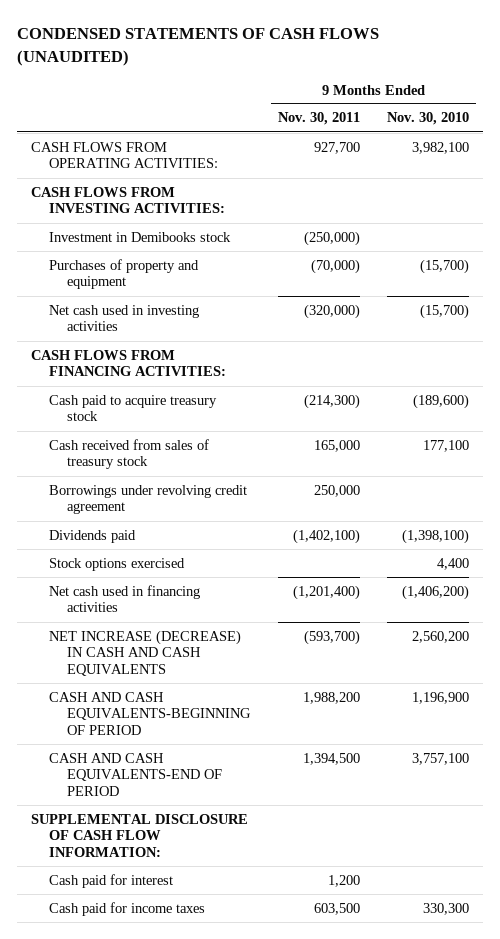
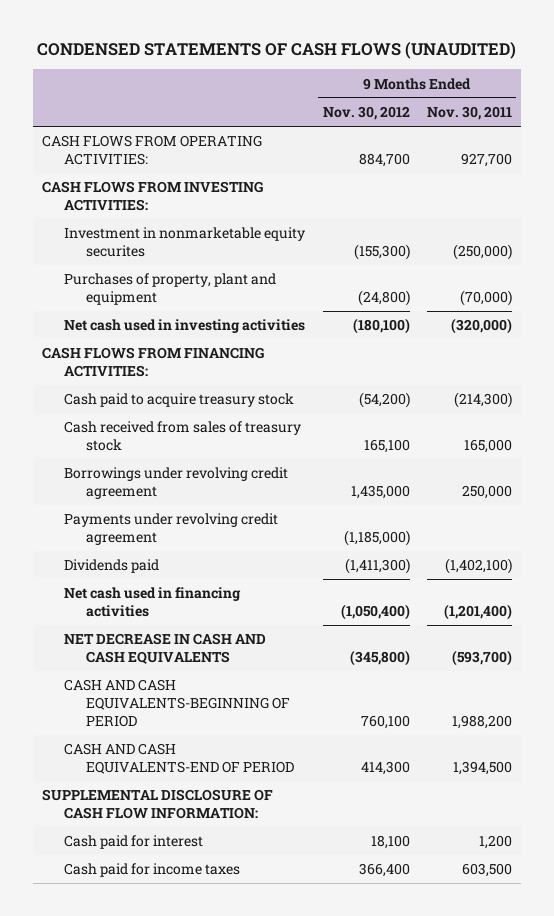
[387,112,470,126] Nov. 30, 2010 -> none
none -> [322,105,410,120] Nov. 30, 2012
[48,231,231,242] Investment in Demibooks stock -> [64,227,306,257] Investment in nonmarketable equity securites
[48,258,199,290] Purchases of property and equipment -> [64,273,277,305] Purchases of property, plant and equipment
none -> [64,513,279,545] Payments under revolving credit agreement
[48,557,185,571] Stock options exercised -> none
[48,629,241,677] NET INCREASE (DECREASE) IN CASH AND CASH EQUIVALENTS -> [64,633,267,664] NET DECREASE IN CASH AND CASH EQUIVALENTS

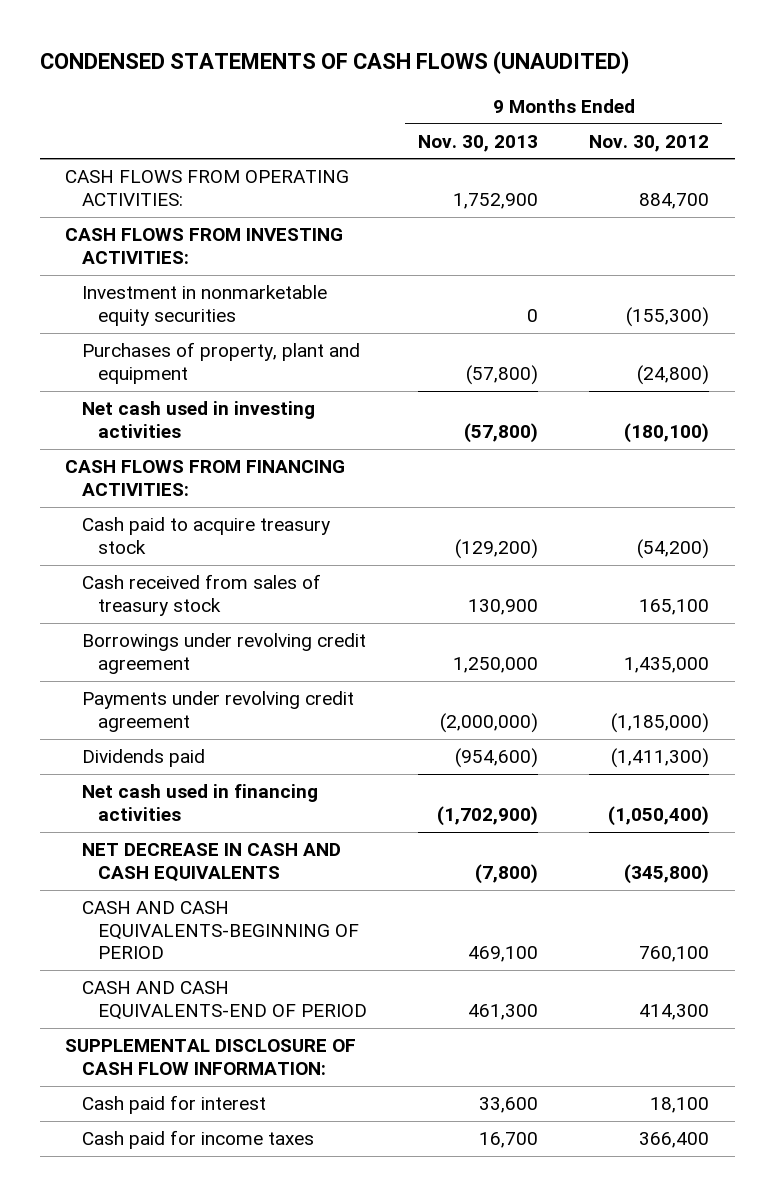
[427,105,513,120] Nov. 30, 2011 -> none
none -> [418,134,539,152] Nov. 30, 2013
[64,227,306,257] Investment in nonmarketable equity securites -> [81,285,327,326] Investment in nonmarketable equity securities

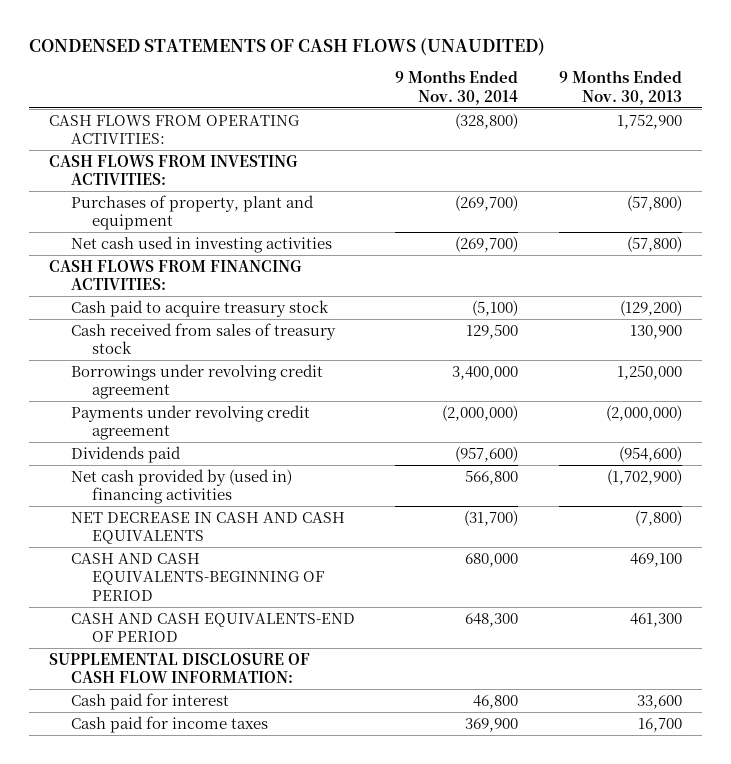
[589,134,710,152] Nov. 30, 2012 -> none
none -> [395,70,519,105] 9 Months Ended Nov. 30, 2014
[81,285,327,326] Investment in nonmarketable equity securities -> none
[81,784,318,821] Net cash used in financing activities -> [70,468,292,505] Net cash provided by (used in) financing activities

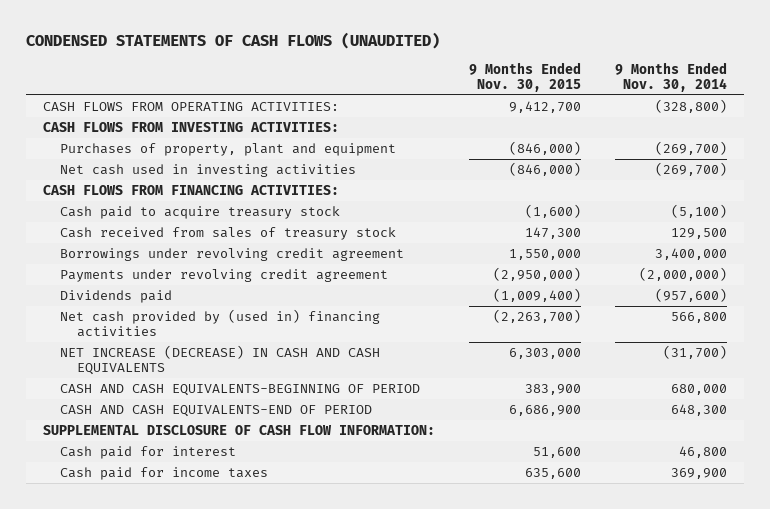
[558,70,682,105] 9 Months Ended Nov. 30, 2013 -> none
none -> [469,61,582,92] 9 Months Ended Nov. 30, 2015
[70,511,345,545] NET DECREASE IN CASH AND CASH EQUIVALENTS -> [59,344,380,376] NET INCREASE (DECREASE) IN CASH AND CASH EQUIVALENTS

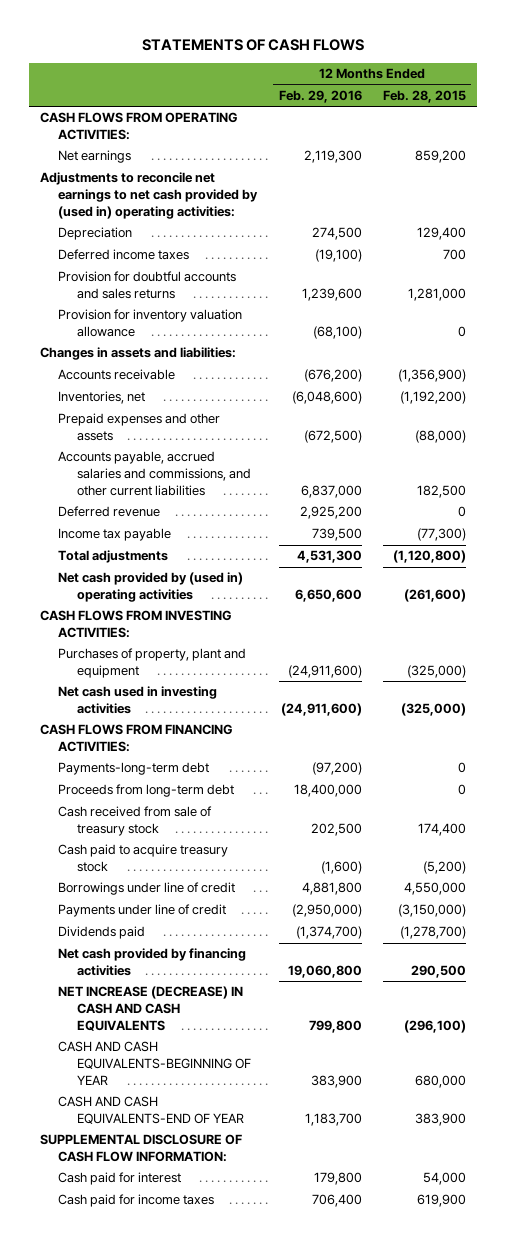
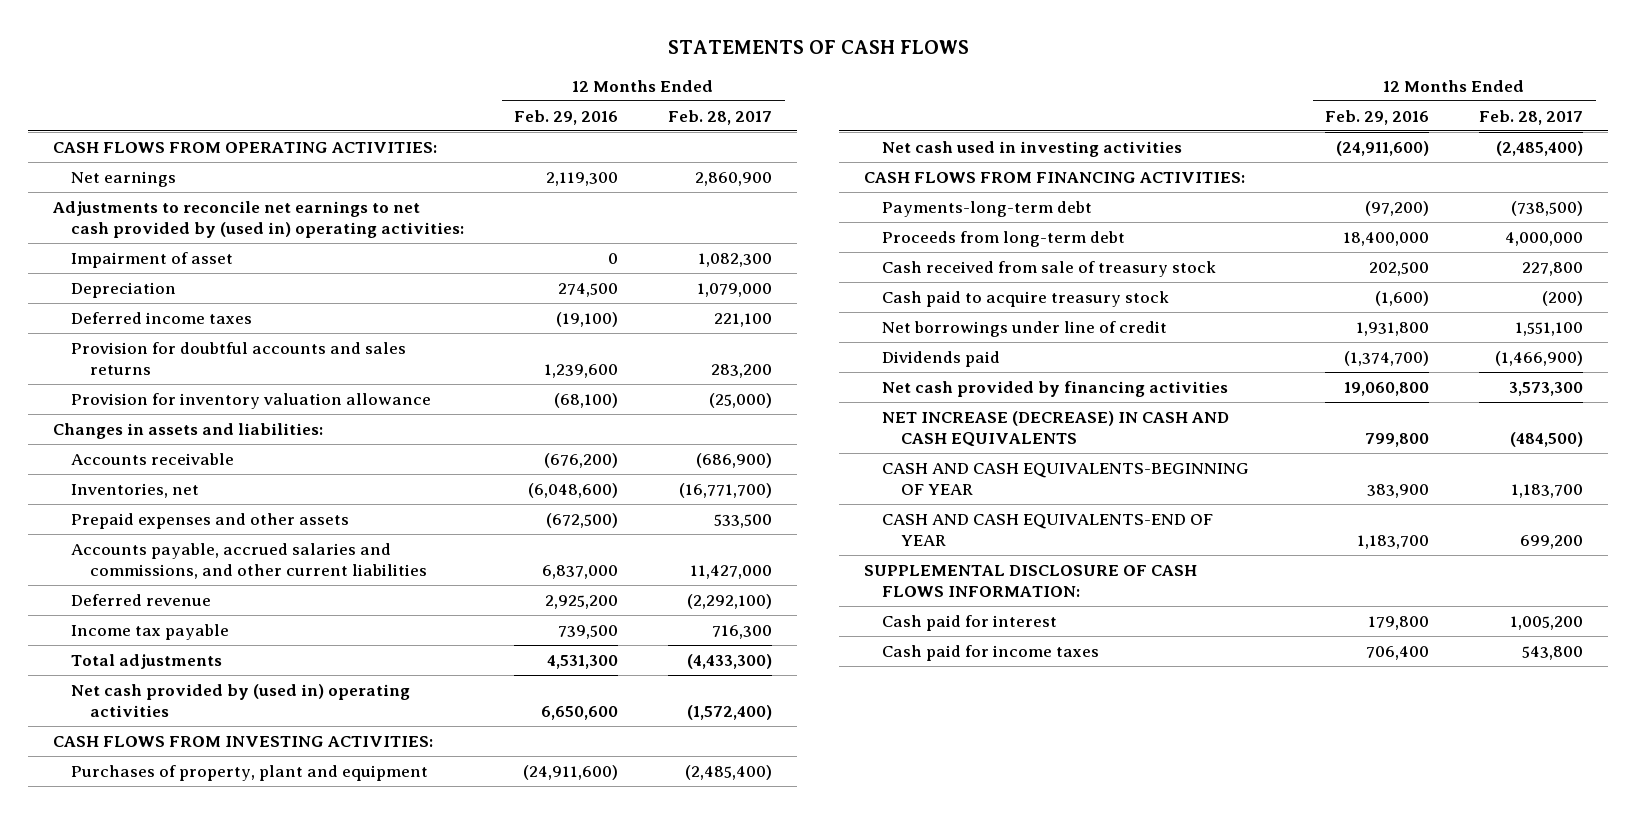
[383,89,467,103] Feb. 28, 2015 -> none
none -> [668,109,773,125] Feb. 28, 2017
none -> [71,251,234,268] Impairment of asset
[58,904,227,918] Payments under line of credit -> none
[58,882,236,896] Borrowings under line of credit -> [882,320,1168,337] Net borrowings under line of credit
[301,882,362,896] 4,881,800 -> [1356,321,1430,336] 1,931,800
[39,1134,242,1163] SUPPLEMENTAL DISCLOSURE OF CASH FLOW INFORMATION: -> [864,564,1198,598] SUPPLEMENTAL DISCLOSURE OF CASH FLOWS INFORMATION:

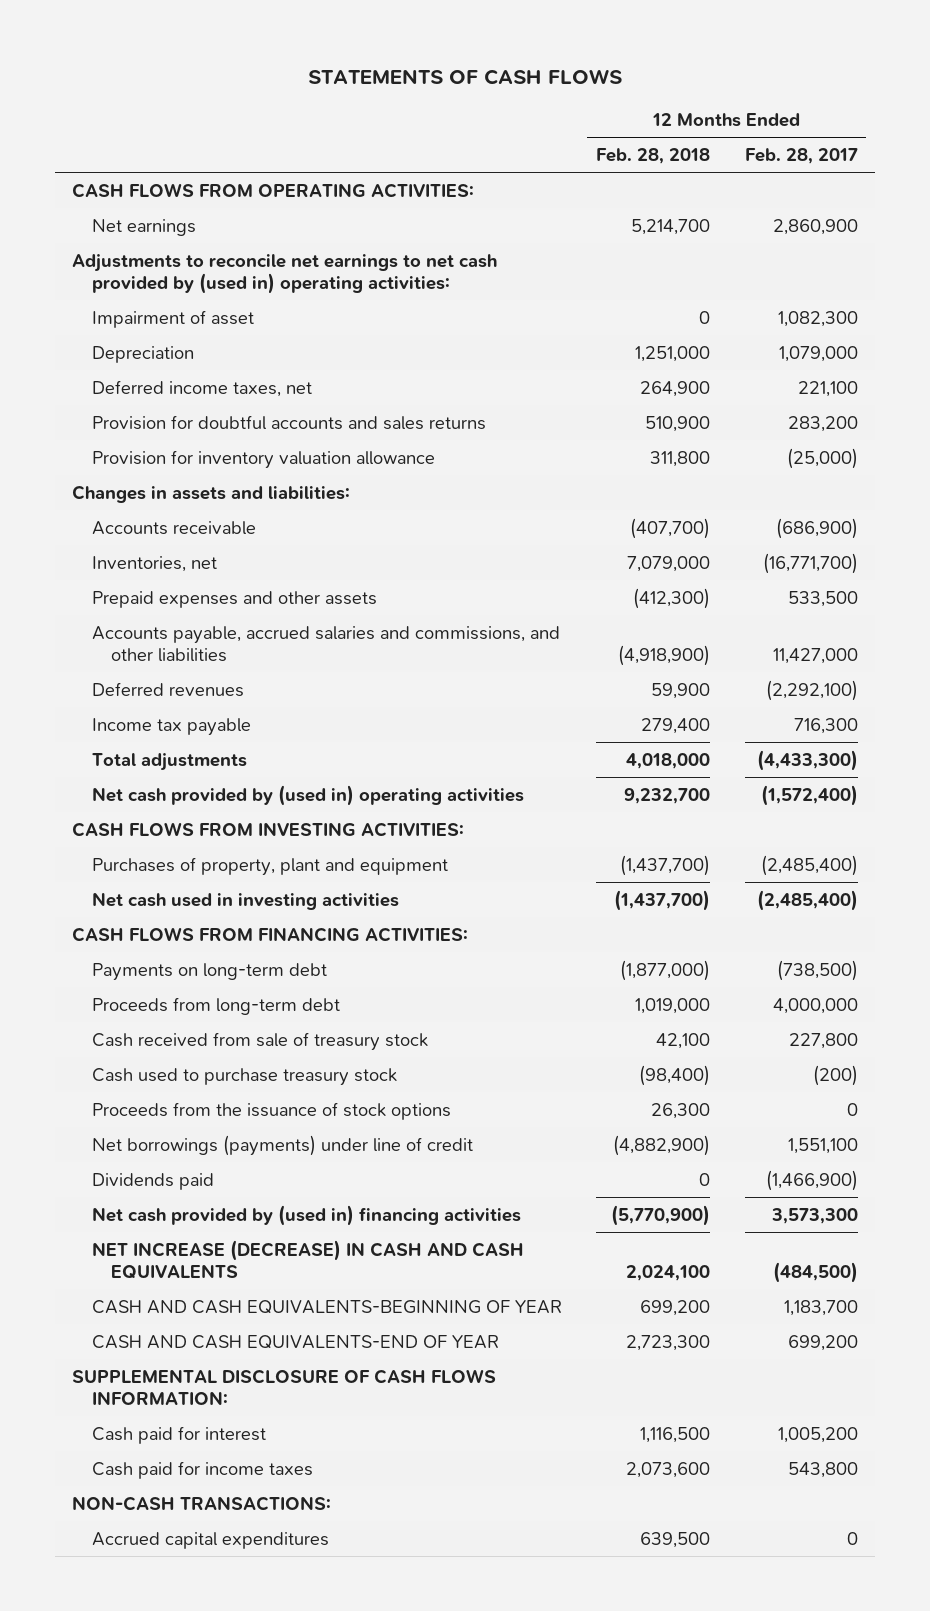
[514,109,619,125] Feb. 29, 2016 -> none
none -> [596,147,711,164] Feb. 28, 2018
[71,311,253,324] Deferred income taxes -> [91,379,312,397] Deferred income taxes, net
[71,542,427,580] Accounts payable, accrued salaries and commissions, and other current liabilities -> [91,625,560,662] Accounts payable, accrued salaries and commissions, and other liabilities
[71,593,212,606] Deferred revenue -> [91,681,244,697] Deferred revenues
[882,200,1093,217] Payments-long-term debt -> [91,962,327,981] Payments on long-term debt
[882,290,1170,307] Cash paid to acquire treasury stock -> [91,1067,397,1086] Cash used to purchase treasury stock
none -> [91,1101,451,1120] Proceeds from the issuance of stock options
[882,320,1168,337] Net borrowings under line of credit -> [91,1134,473,1156] Net borrowings (payments) under line of credit
[882,380,1229,397] Net cash provided by financing activities -> [91,1204,521,1226] Net cash provided by (used in) financing activities
none -> [72,1495,332,1511] NON-CASH TRANSACTIONS:
none -> [91,1531,329,1549] Accrued capital expenditures

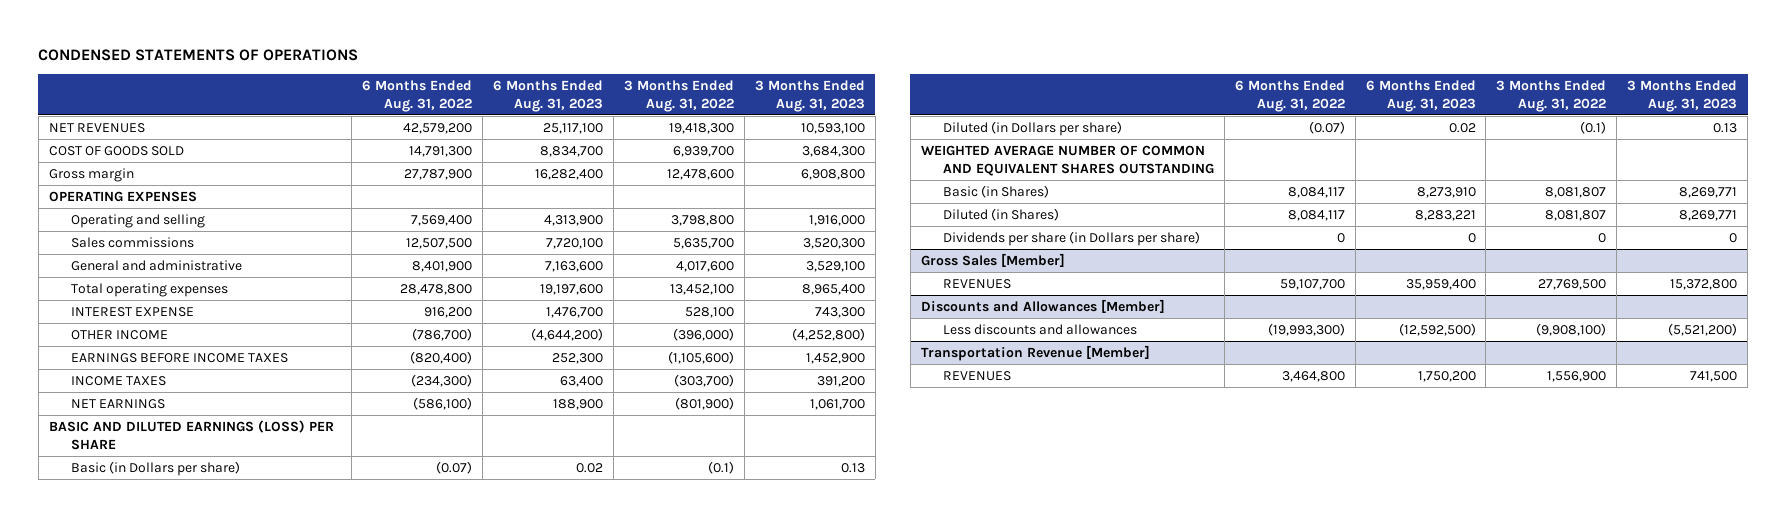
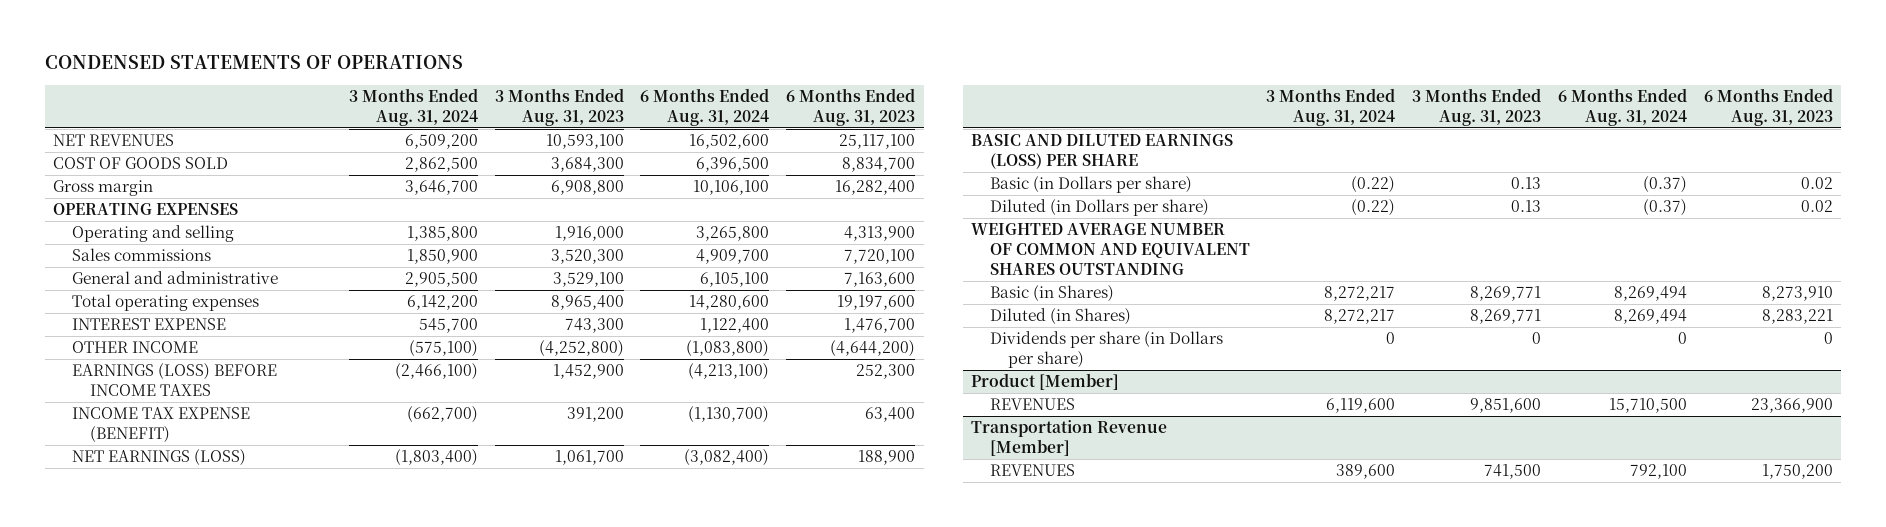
[362,80,473,112] 6 Months Ended Aug. 31, 2022 -> none
[624,80,735,112] 3 Months Ended Aug. 31, 2022 -> none
none -> [348,87,478,126] 3 Months Ended Aug. 31, 2024
none -> [640,87,770,126] 6 Months Ended Aug. 31, 2024
[70,352,288,363] EARNINGS BEFORE INCOME TAXES -> [71,363,277,397] EARNINGS (LOSS) BEFORE INCOME TAXES
[70,375,166,386] INCOME TAXES -> [71,407,250,444] INCOME TAX EXPENSE (BENEFIT)
[70,398,165,409] NET EARNINGS -> [71,449,246,467] NET EARNINGS (LOSS)
[920,252,1065,267] Gross Sales [Member] -> none
[920,298,1165,313] Discounts and Allowances [Member] -> none
[942,323,1137,335] Less discounts and allowances -> none
none -> [970,373,1119,391] Product [Member]
[1405,278,1476,290] 35,959,400 -> [1750,398,1833,414] 23,366,900
[1670,278,1738,290] 15,372,800 -> [1470,398,1542,414] 9,851,600

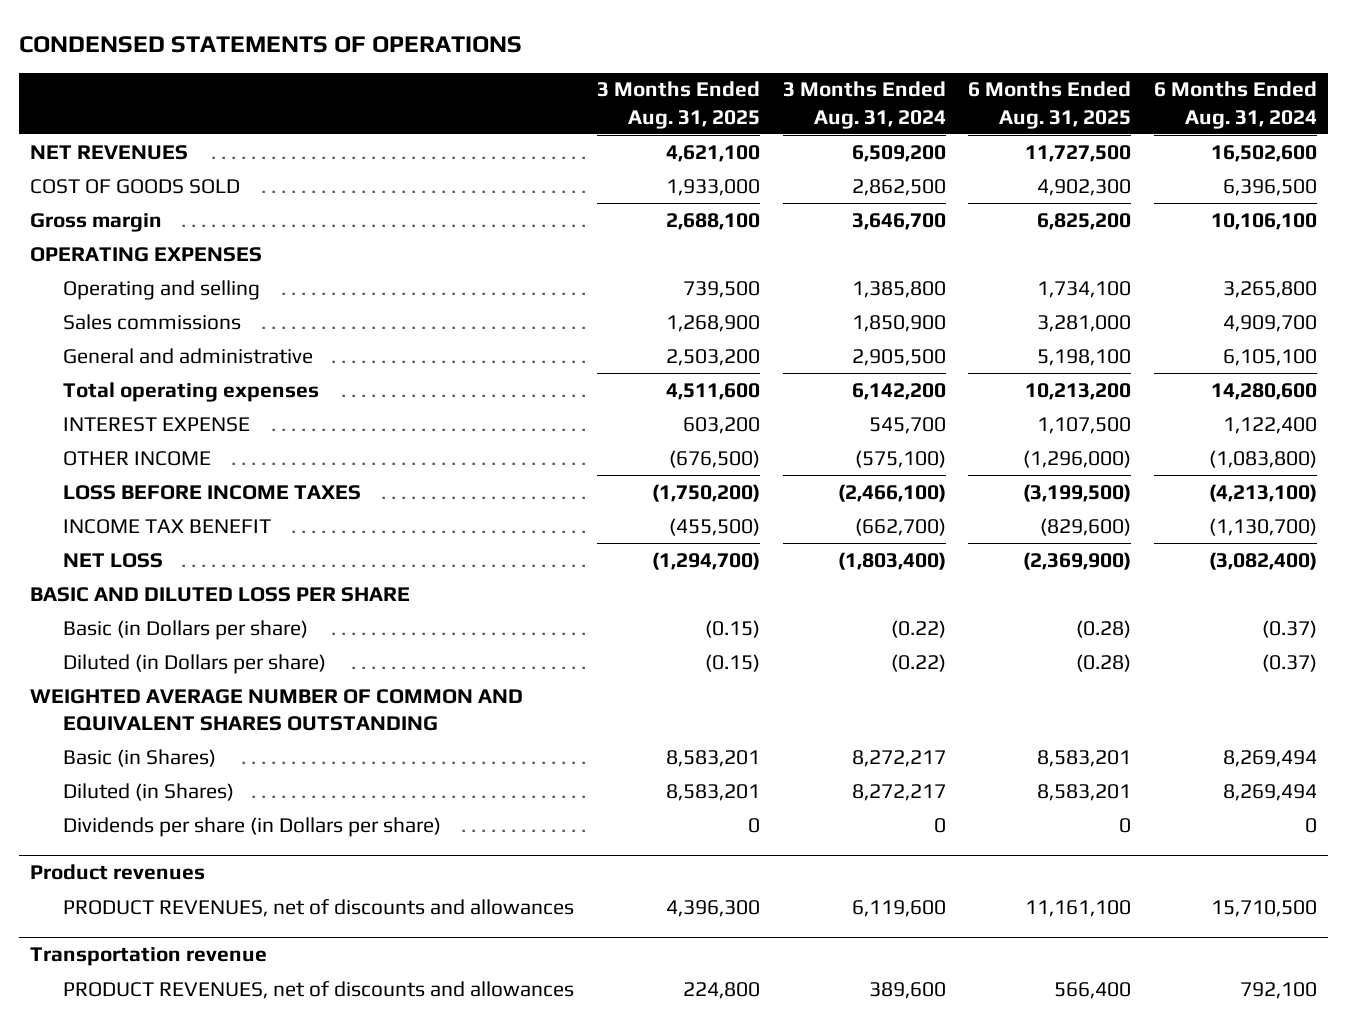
[494,87,624,126] 3 Months Ended Aug. 31, 2023 -> none
[786,87,916,126] 6 Months Ended Aug. 31, 2023 -> none
none -> [597,81,761,129] 3 Months Ended Aug. 31, 2025
none -> [968,81,1132,129] 6 Months Ended Aug. 31, 2025
[71,363,277,397] EARNINGS (LOSS) BEFORE INCOME TAXES -> [63,484,362,500] LOSS BEFORE INCOME TAXES
[71,407,250,444] INCOME TAX EXPENSE (BENEFIT) -> [63,518,272,534] INCOME TAX BENEFIT
[71,449,246,467] NET EARNINGS (LOSS) -> [63,552,164,568] NET LOSS
[970,134,1233,170] BASIC AND DILUTED EARNINGS (LOSS) PER SHARE -> [30,586,411,602] BASIC AND DILUTED LOSS PER SHARE
[970,373,1119,391] Product [Member] -> [30,864,206,881] Product revenues
[989,398,1075,411] REVENUES -> [63,898,575,917] PRODUCT REVENUES, net of discounts and allowances
[970,420,1167,457] Transportation Revenue [Member] -> [30,947,268,967] Transportation revenue
[989,464,1075,477] REVENUES -> [63,980,575,999] PRODUCT REVENUES, net of discounts and allowances

